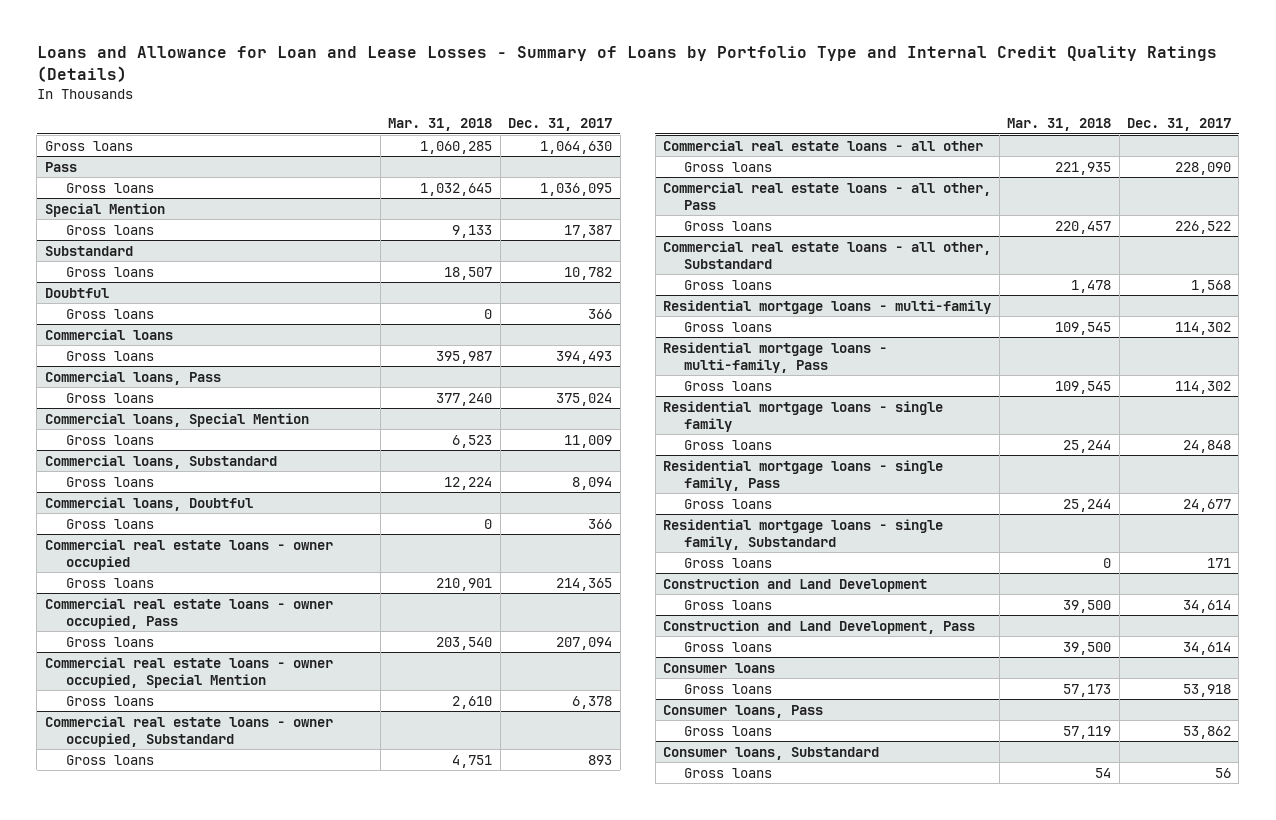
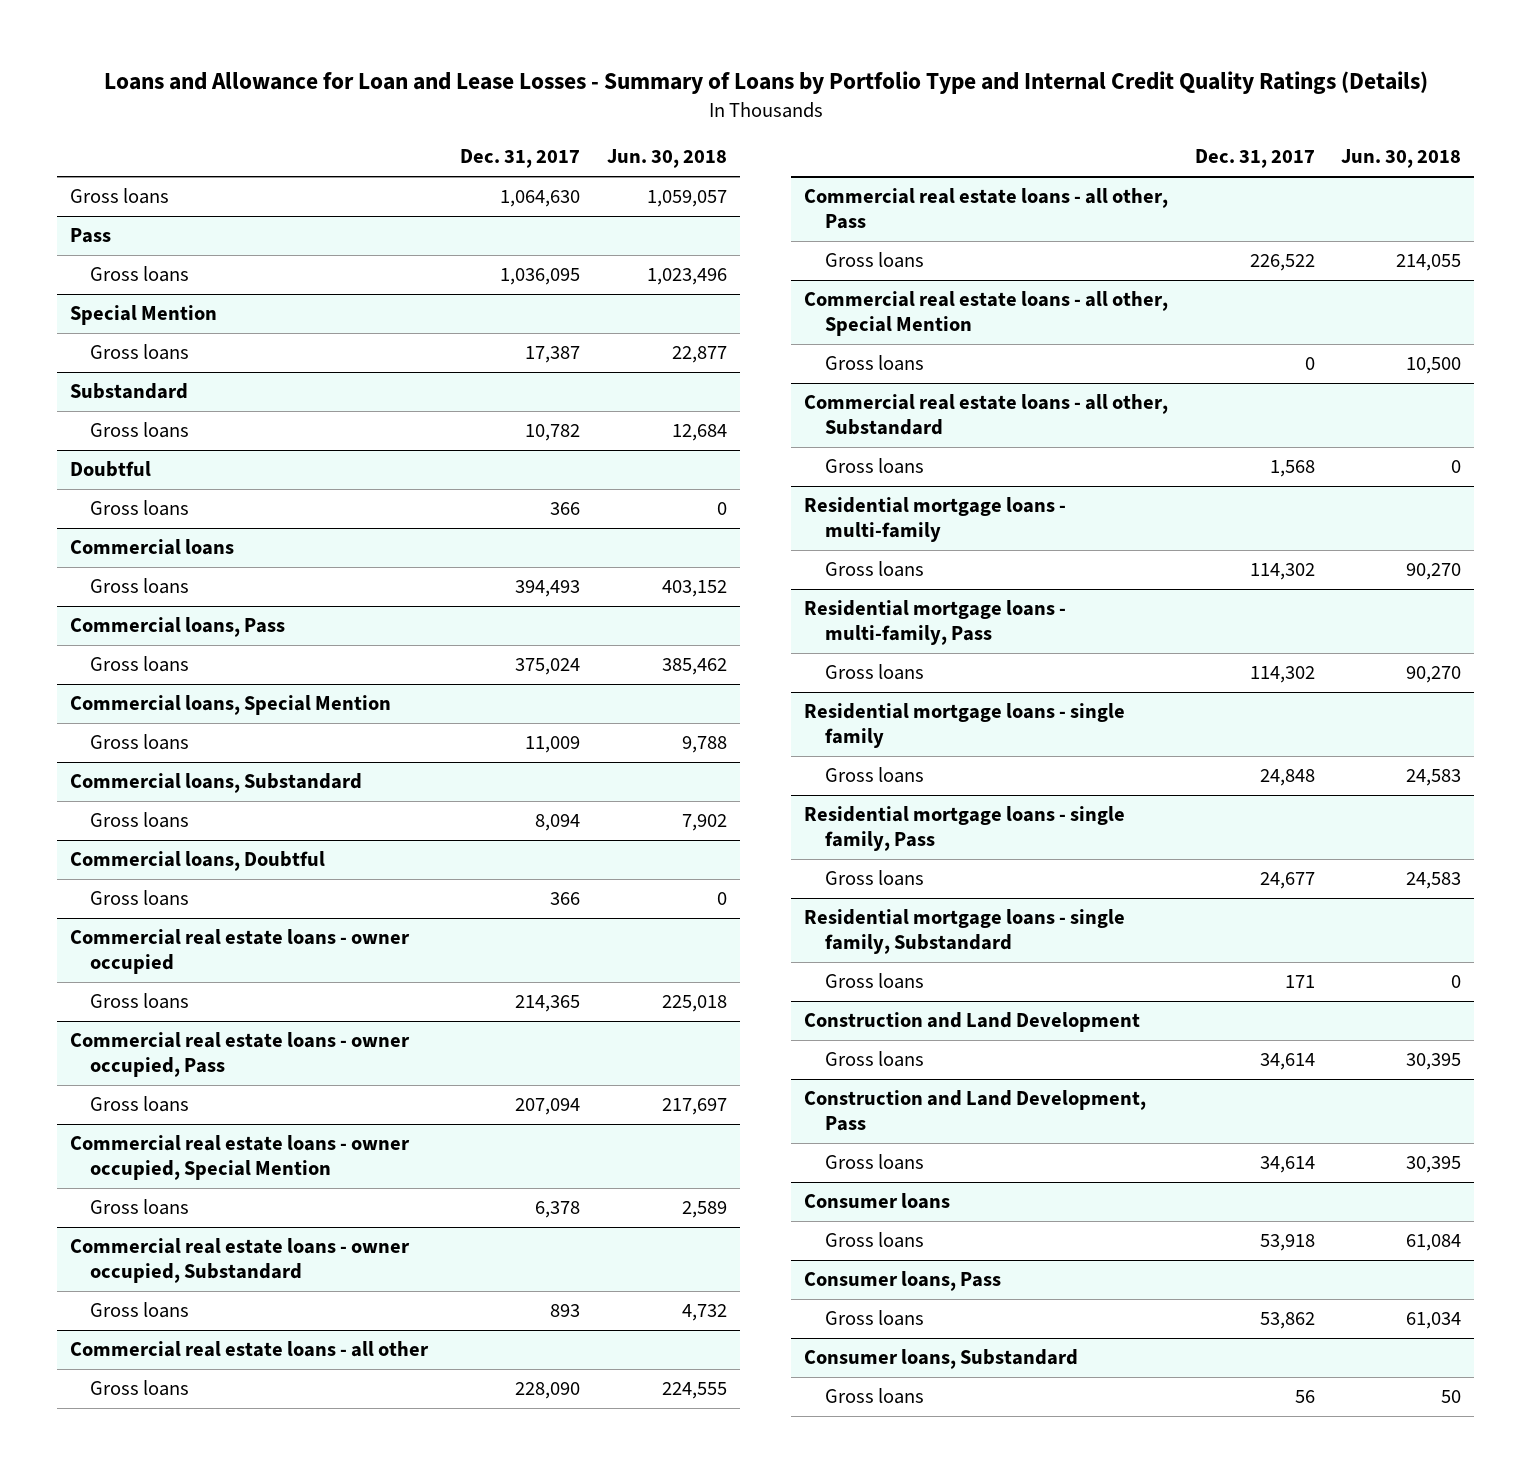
[388,118,493,132] Mar. 31, 2018 -> none
none -> [606,149,727,169] Jun. 30, 2018
none -> [804,291,1169,337] Commercial real estate loans - all other, Special Mention
none -> [824,355,924,372] Gross loans

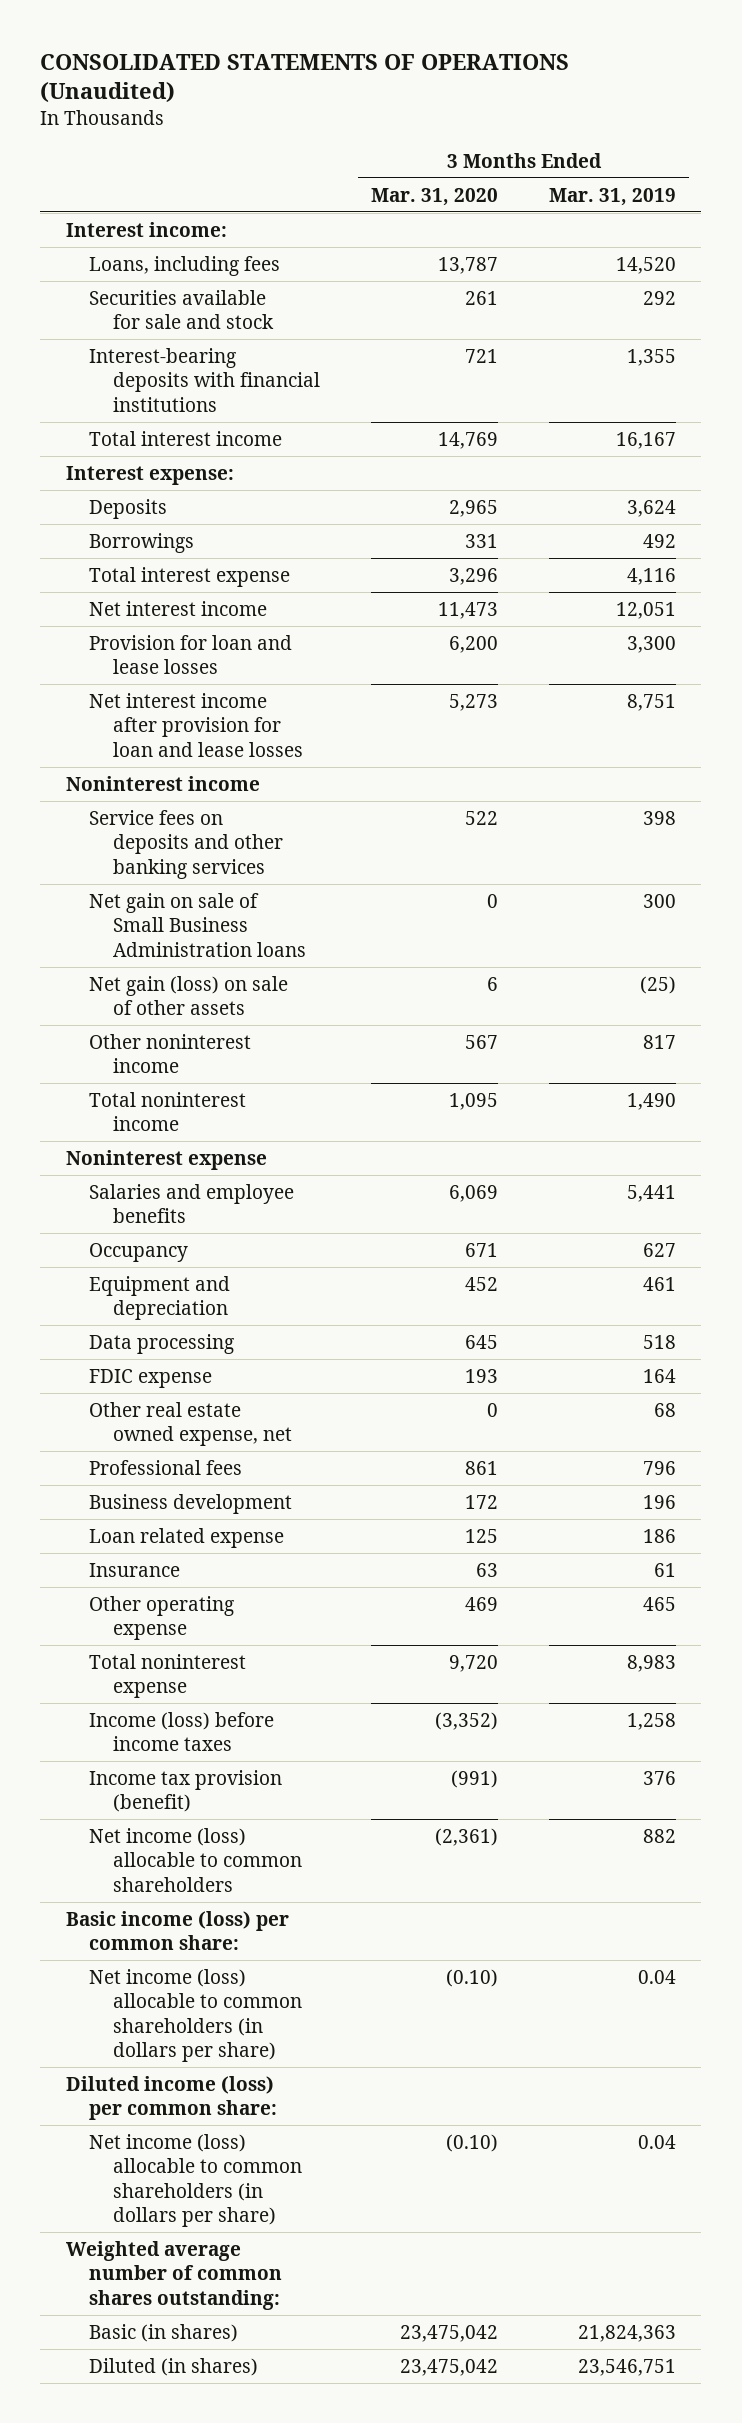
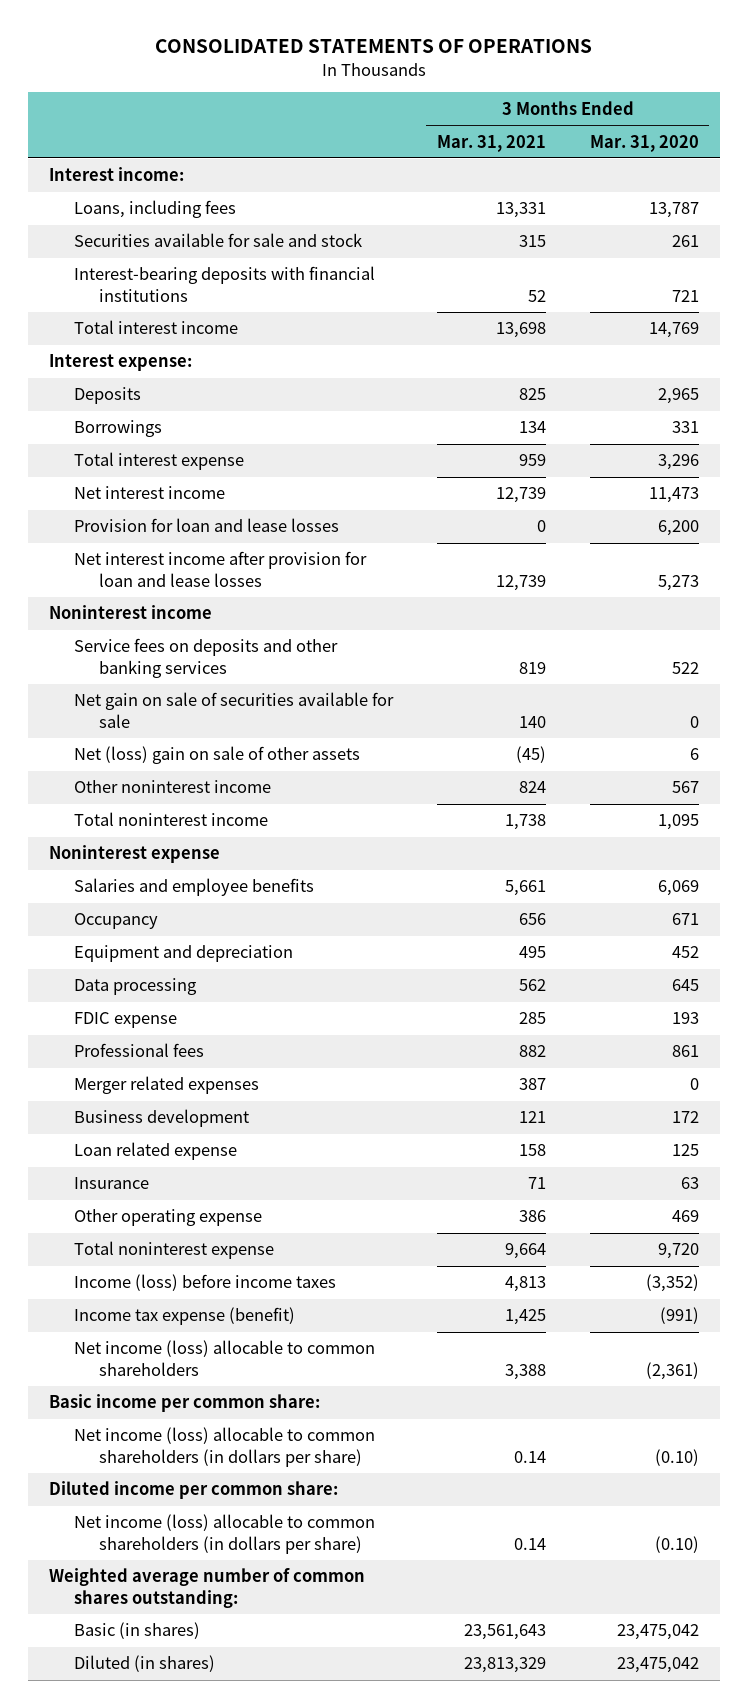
[40,53,570,104] CONSOLIDATED STATEMENTS OF OPERATIONS (Unaudited) -> [154,39,592,54] CONSOLIDATED STATEMENTS OF OPERATIONS
[549,187,677,206] Mar. 31, 2019 -> none
none -> [436,134,546,152] Mar. 31, 2021
[89,892,307,957] Net gain on sale of Small Business Administration loans -> none
none -> [74,692,395,729] Net gain on sale of securities available for sale
[89,975,289,1016] Net gain (loss) on sale of other assets -> [74,746,361,765] Net (loss) gain on sale of other assets
[89,1401,293,1447] Other real estate owned expense, net -> none
none -> [74,1076,260,1095] Merger related expenses
[89,1769,283,1813] Income tax provision (benefit) -> [74,1307,296,1326] Income tax expense (benefit)
[65,1910,289,1951] Basic income (loss) per common share: -> [49,1394,321,1413] Basic income per common share:
[65,2075,278,2121] Diluted income (loss) per common share: -> [49,1481,339,1500] Diluted income per common share:

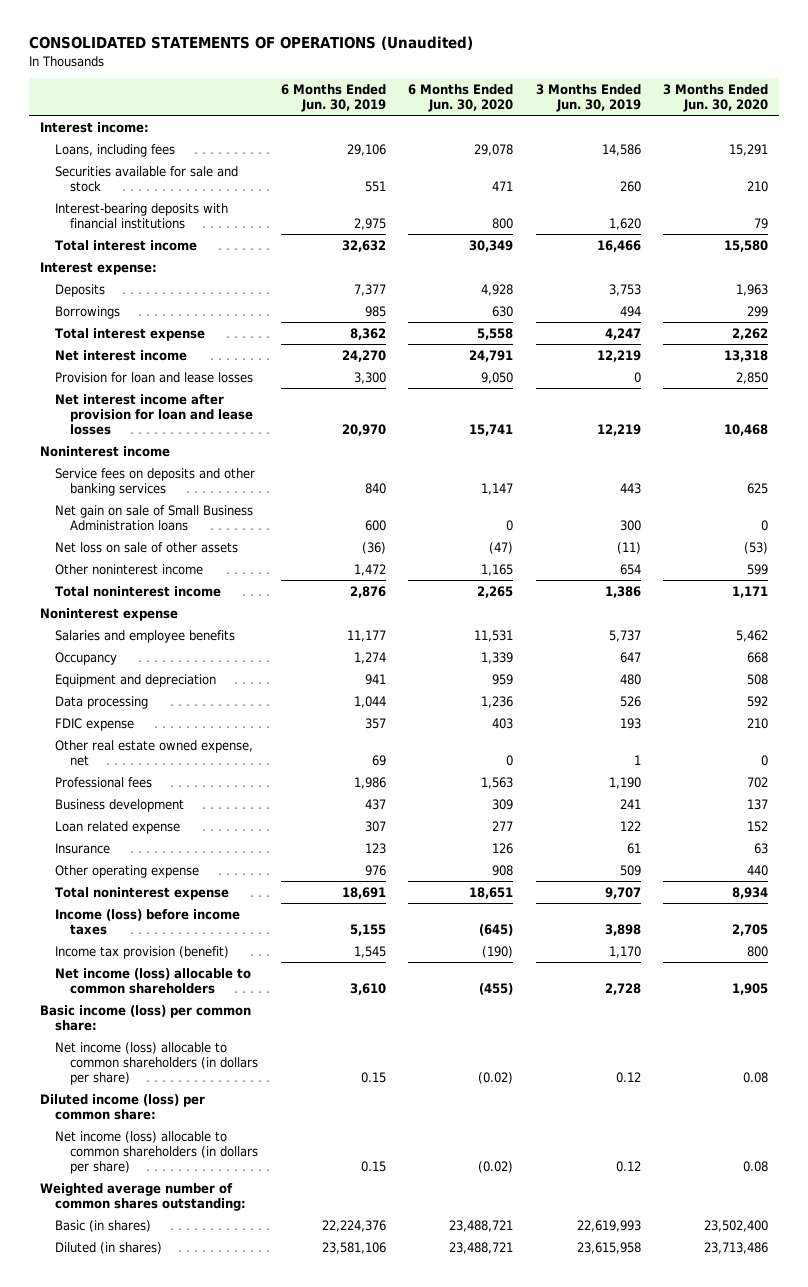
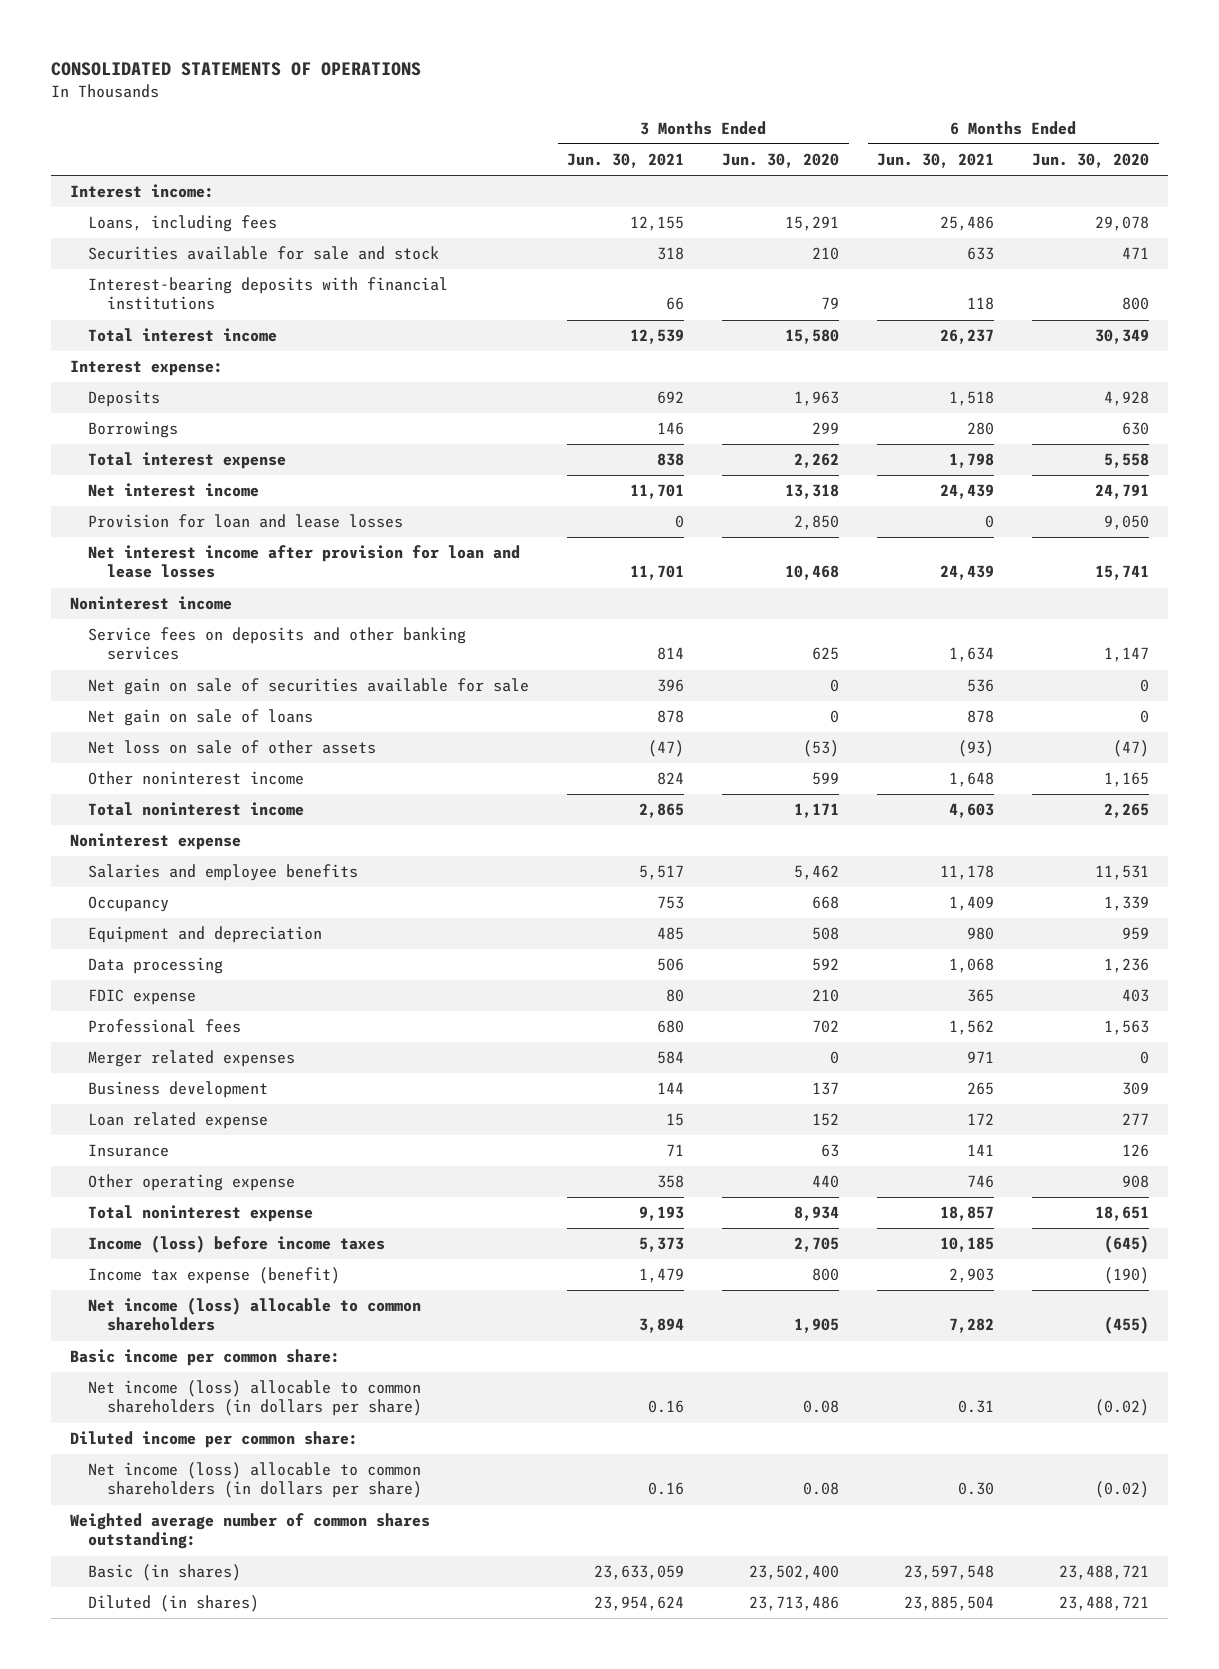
[28,36,473,51] CONSOLIDATED STATEMENTS OF OPERATIONS (Unaudited) -> [50,62,421,77] CONSOLIDATED STATEMENTS OF OPERATIONS
[280,83,386,113] 6 Months Ended Jun. 30, 2019 -> none
[535,83,641,113] 3 Months Ended Jun. 30, 2019 -> none
none -> [567,153,685,169] Jun. 30, 2021
none -> [877,153,995,169] Jun. 30, 2021
none -> [88,678,530,696] Net gain on sale of securities available for sale
[55,504,254,531] Net gain on sale of Small Business Administration loans -> [88,709,314,727] Net gain on sale of loans
[55,739,254,766] Other real estate owned expense, net -> none
none -> [88,1050,296,1068] Merger related expenses
[55,945,230,959] Income tax provision (benefit) -> [88,1267,341,1285] Income tax expense (benefit)
[39,1004,251,1031] Basic income (loss) per common share: -> [69,1349,340,1367] Basic income per common share:
[39,1093,205,1120] Diluted income (loss) per common share: -> [69,1431,358,1449] Diluted income per common share:

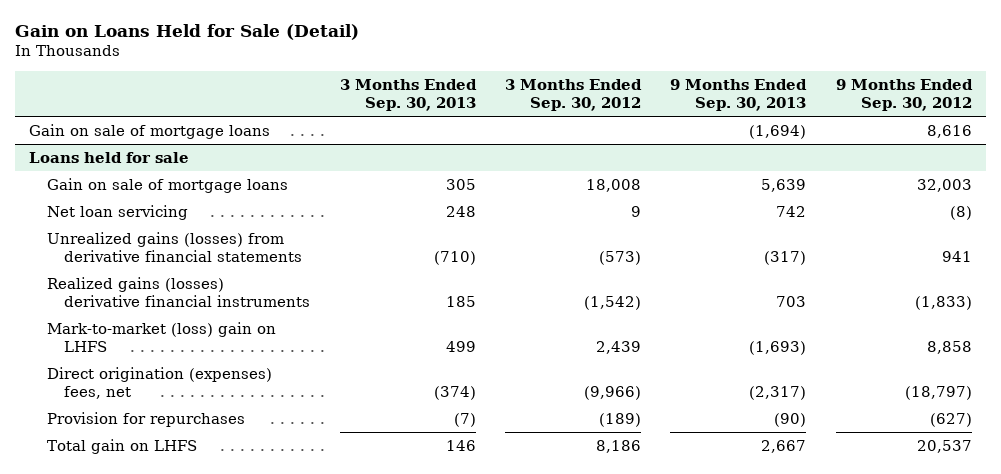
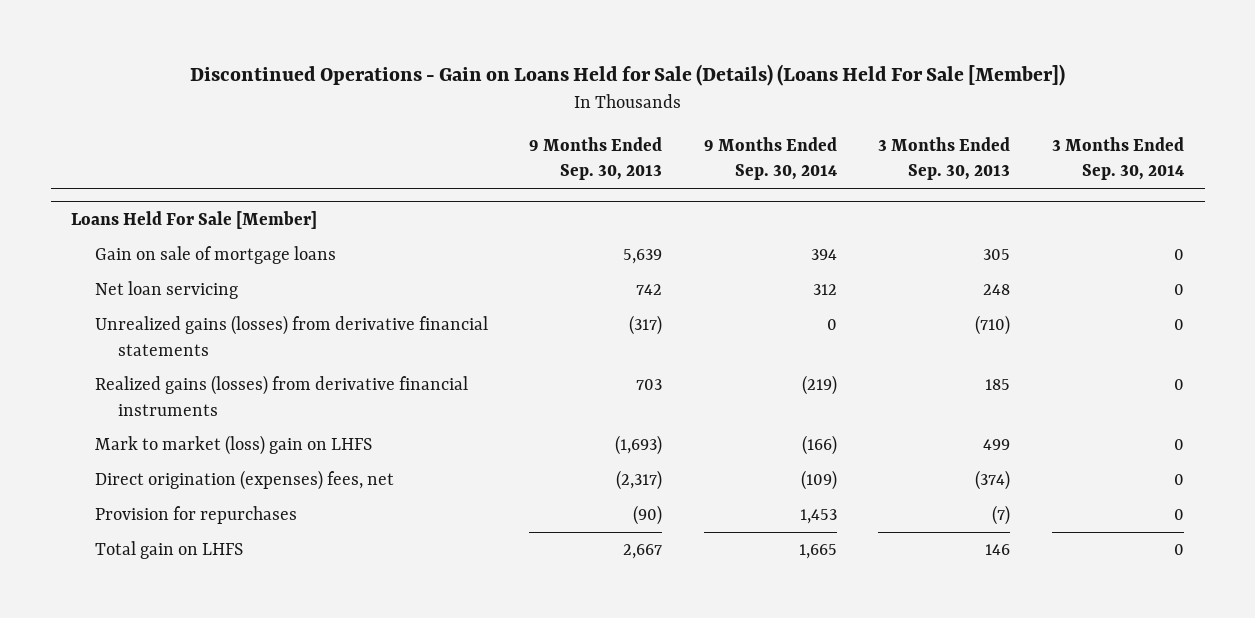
[14,23,359,40] Gain on Loans Held for Sale (Detail) -> [189,64,1065,87] Discontinued Operations - Gain on Loans Held for Sale (Details) (Loans Held For Sale [Member])
[505,78,643,111] 3 Months Ended Sep. 30, 2012 -> none
[835,78,973,111] 9 Months Ended Sep. 30, 2012 -> none
none -> [703,136,837,181] 9 Months Ended Sep. 30, 2014
none -> [1051,136,1184,181] 3 Months Ended Sep. 30, 2014
[29,124,271,140] Gain on sale of mortgage loans -> none
[29,152,190,164] Loans held for sale -> [71,210,318,229] Loans Held For Sale [Member]
[46,277,311,307] Realized gains (losses) derivative financial instruments -> [94,375,468,416] Realized gains (losses) from derivative financial instruments
[46,322,276,352] Mark-to-market (loss) gain on LHFS -> [94,435,372,456] Mark to market (loss) gain on LHFS

